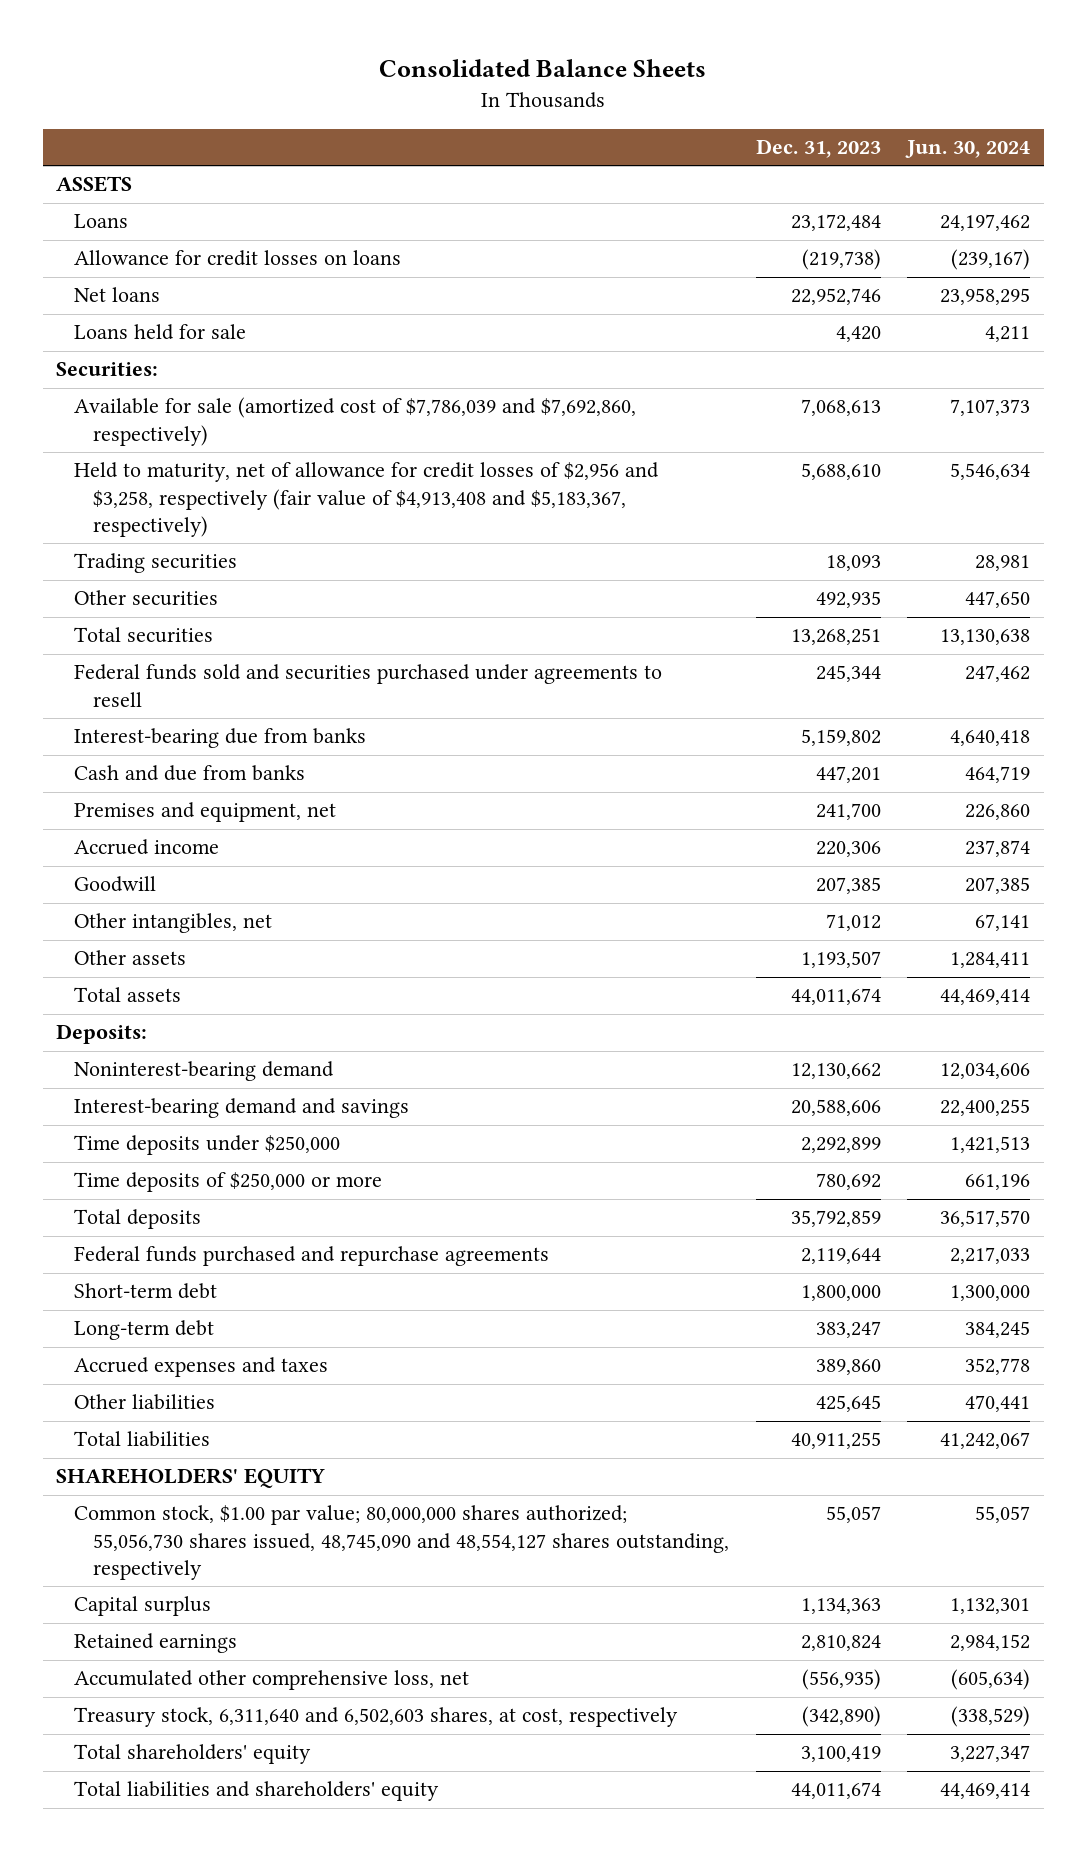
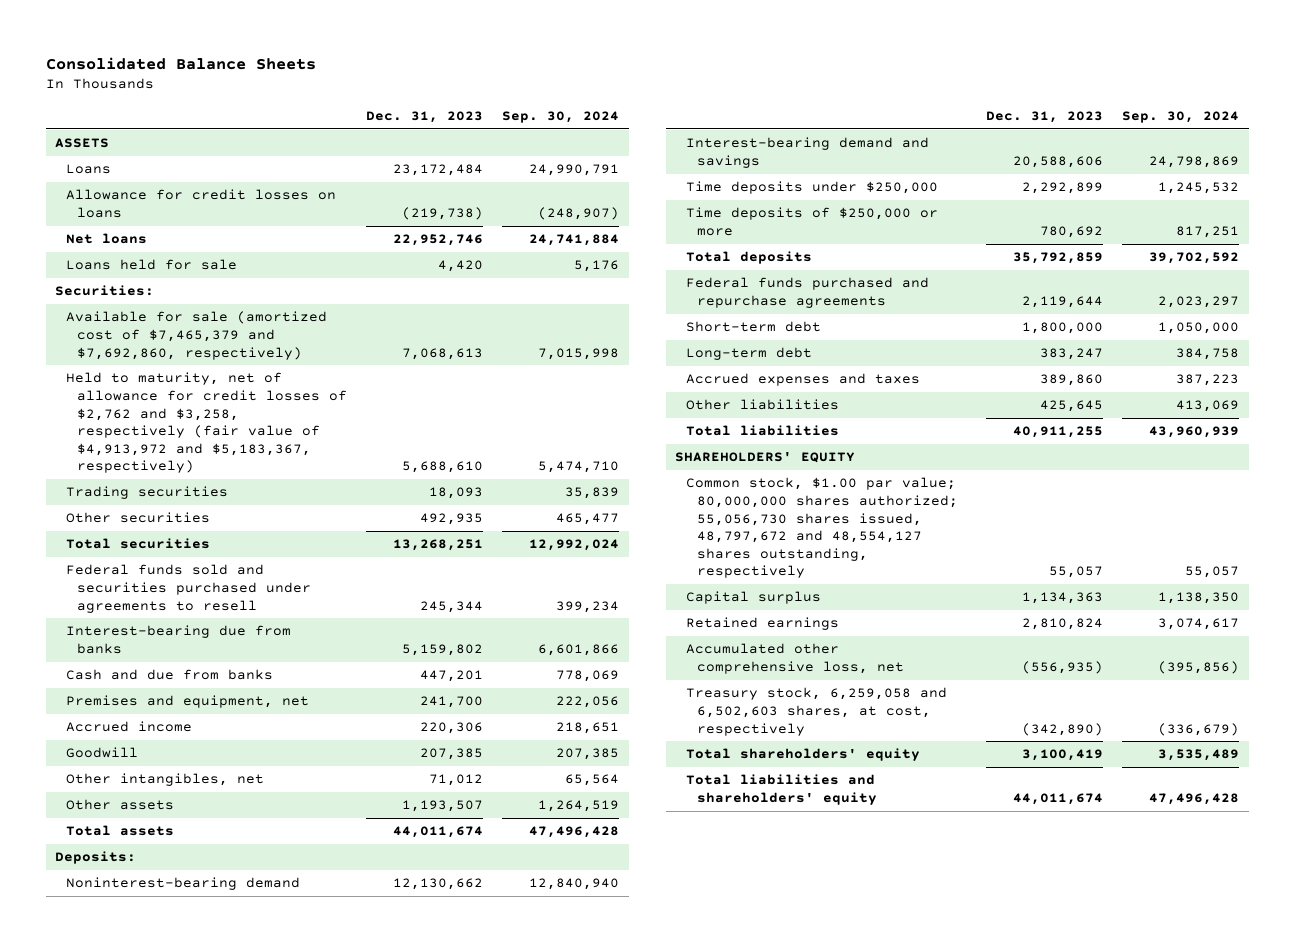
[905,140,1031,159] Jun. 30, 2024 -> none
none -> [502,111,620,124] Sep. 30, 2024
[74,397,637,446] Available for sale (amortized cost of $7,786,039 and $7,692,860, respectively) -> [66,311,328,360] Available for sale (amortized cost of $7,465,379 and $7,692,860, respectively)
[74,462,660,538] Held to maturity, net of allowance for credit losses of $2,956 and $3,258, respectively (fair value of $4,913,408 and $5,183,367, respectively) -> [66,372,348,474] Held to maturity, net of allowance for credit losses of $2,762 and $3,258, respectively (fair value of $4,913,972 and $5,183,367, respectively)
[74,1505,729,1581] Common stock, $1.00 par value; 80,000,000 shares authorized; 55,056,730 shares issued, 48,745,090 and 48,554,127 shares outstanding, respectively -> [686,477,958,579] Common stock, $1.00 par value; 80,000,000 shares authorized; 55,056,730 shares issued, 48,797,672 and 48,554,127 shares outstanding, respectively
[74,1707,679,1728] Treasury stock, 6,311,640 and 6,502,603 shares, at cost, respectively -> [686,687,948,736] Treasury stock, 6,259,058 and 6,502,603 shares, at cost, respectively

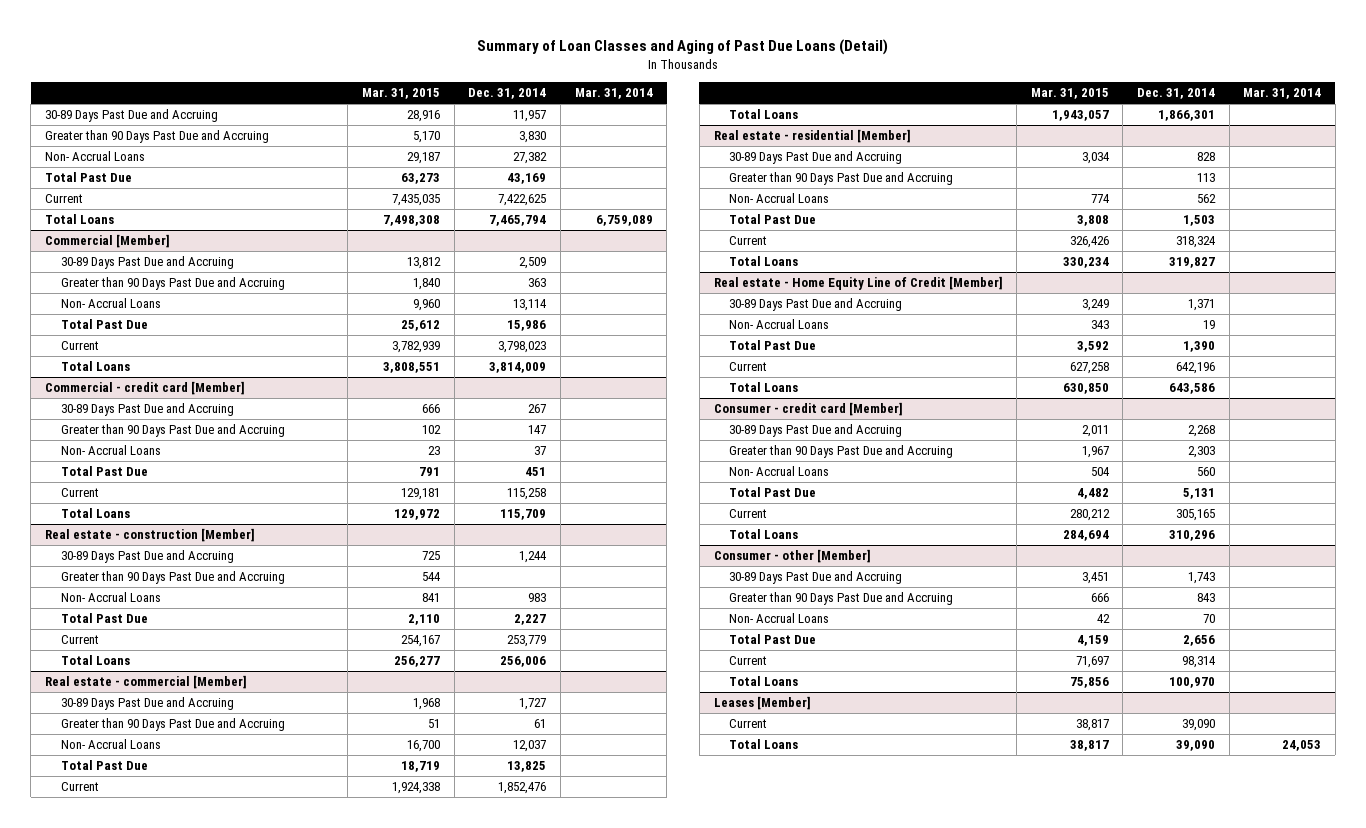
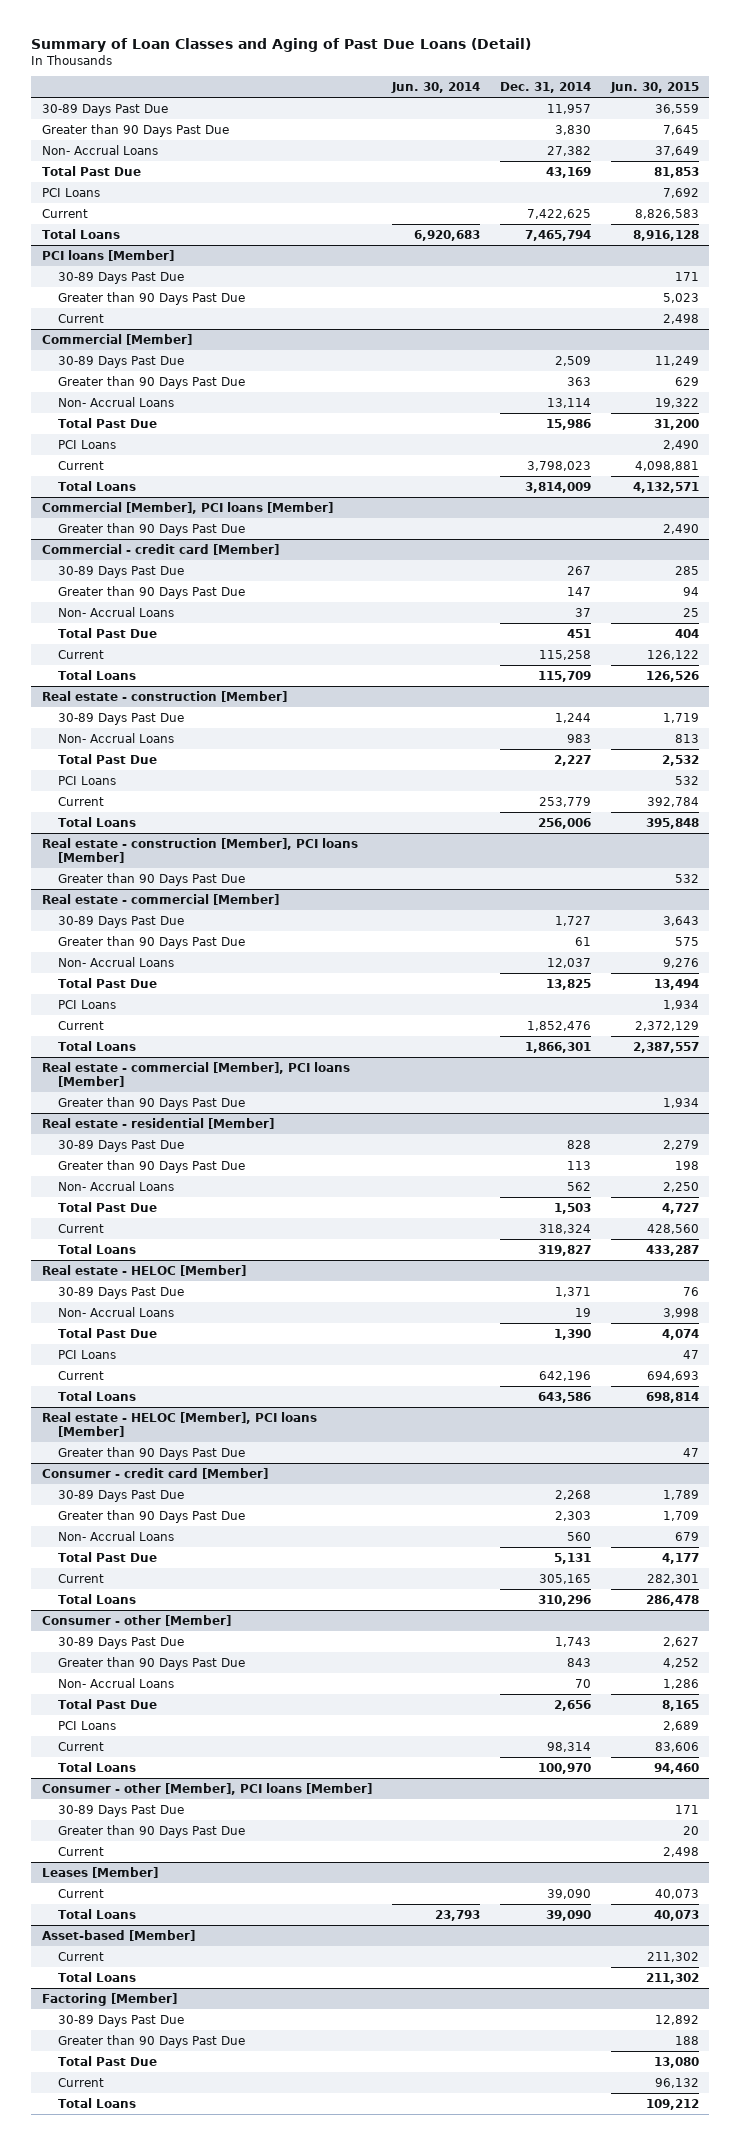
[362,88,441,100] Mar. 31, 2015 -> none
[574,88,653,100] Mar. 31, 2014 -> none
none -> [390,82,480,94] Jun. 30, 2014
none -> [610,82,700,94] Jun. 30, 2015
[44,109,218,123] 30-89 Days Past Due and Accruing -> [41,103,168,116] 30-89 Days Past Due
[44,130,269,144] Greater than 90 Days Past Due and Accruing -> [41,123,229,137] Greater than 90 Days Past Due
none -> [41,187,100,197] PCI Loans
none -> [41,249,174,261] PCI loans [Member]
none -> [58,271,185,284] 30-89 Days Past Due
none -> [58,291,246,305] Greater than 90 Days Past Due
none -> [58,313,105,323] Current
[60,256,234,270] 30-89 Days Past Due and Accruing -> [58,355,185,368] 30-89 Days Past Due
[60,277,285,291] Greater than 90 Days Past Due and Accruing -> [58,375,246,389] Greater than 90 Days Past Due
none -> [58,439,117,449] PCI Loans
none -> [41,501,333,514] Commercial [Member], PCI loans [Member]
none -> [58,522,246,536] Greater than 90 Days Past Due
[60,403,234,417] 30-89 Days Past Due and Accruing -> [58,565,185,578] 30-89 Days Past Due
[60,424,285,438] Greater than 90 Days Past Due and Accruing -> [58,585,246,599] Greater than 90 Days Past Due
[60,571,285,585] Greater than 90 Days Past Due and Accruing -> none
[60,550,234,564] 30-89 Days Past Due and Accruing -> [58,712,185,725] 30-89 Days Past Due
none -> [58,775,117,785] PCI Loans
none -> [41,837,358,863] Real estate - construction [Member], PCI loans [Member]
none -> [58,872,246,886] Greater than 90 Days Past Due
[60,697,234,711] 30-89 Days Past Due and Accruing -> [58,915,185,928] 30-89 Days Past Due
[60,718,285,732] Greater than 90 Days Past Due and Accruing -> [58,935,246,949] Greater than 90 Days Past Due
none -> [58,999,117,1009] PCI Loans
none -> [41,1061,350,1087] Real estate - commercial [Member], PCI loans [Member]
none -> [58,1096,246,1110] Greater than 90 Days Past Due
[729,151,903,165] 30-89 Days Past Due and Accruing -> [58,1139,185,1152] 30-89 Days Past Due
[729,172,954,186] Greater than 90 Days Past Due and Accruing -> [58,1159,246,1173] Greater than 90 Days Past Due
[713,276,1003,291] Real estate - Home Equity Line of Credit [Member] -> [41,1264,246,1276] Real estate - HELOC [Member]
[729,298,903,312] 30-89 Days Past Due and Accruing -> [58,1286,185,1299] 30-89 Days Past Due
none -> [58,1349,117,1359] PCI Loans
none -> [41,1411,317,1437] Real estate - HELOC [Member], PCI loans [Member]
none -> [58,1446,246,1460] Greater than 90 Days Past Due
[729,424,903,438] 30-89 Days Past Due and Accruing -> [58,1489,185,1502] 30-89 Days Past Due
[729,445,954,459] Greater than 90 Days Past Due and Accruing -> [58,1509,246,1523] Greater than 90 Days Past Due
[729,571,903,585] 30-89 Days Past Due and Accruing -> [58,1636,185,1649] 30-89 Days Past Due
[729,592,954,606] Greater than 90 Days Past Due and Accruing -> [58,1656,246,1670] Greater than 90 Days Past Due
none -> [58,1720,117,1730] PCI Loans
none -> [41,1782,372,1795] Consumer - other [Member], PCI loans [Member]
none -> [58,1804,185,1817] 30-89 Days Past Due
none -> [58,1824,246,1838] Greater than 90 Days Past Due
none -> [58,1846,105,1856] Current
none -> [41,1929,195,1941] Asset-based [Member]
none -> [58,1951,105,1961] Current
none -> [58,1971,137,1982] Total Loans
none -> [41,1992,177,2006] Factoring [Member]
none -> [58,2014,185,2027] 30-89 Days Past Due
none -> [58,2034,246,2048] Greater than 90 Days Past Due
none -> [58,2055,158,2066] Total Past Due
none -> [58,2077,105,2087] Current
none -> [58,2097,137,2108] Total Loans

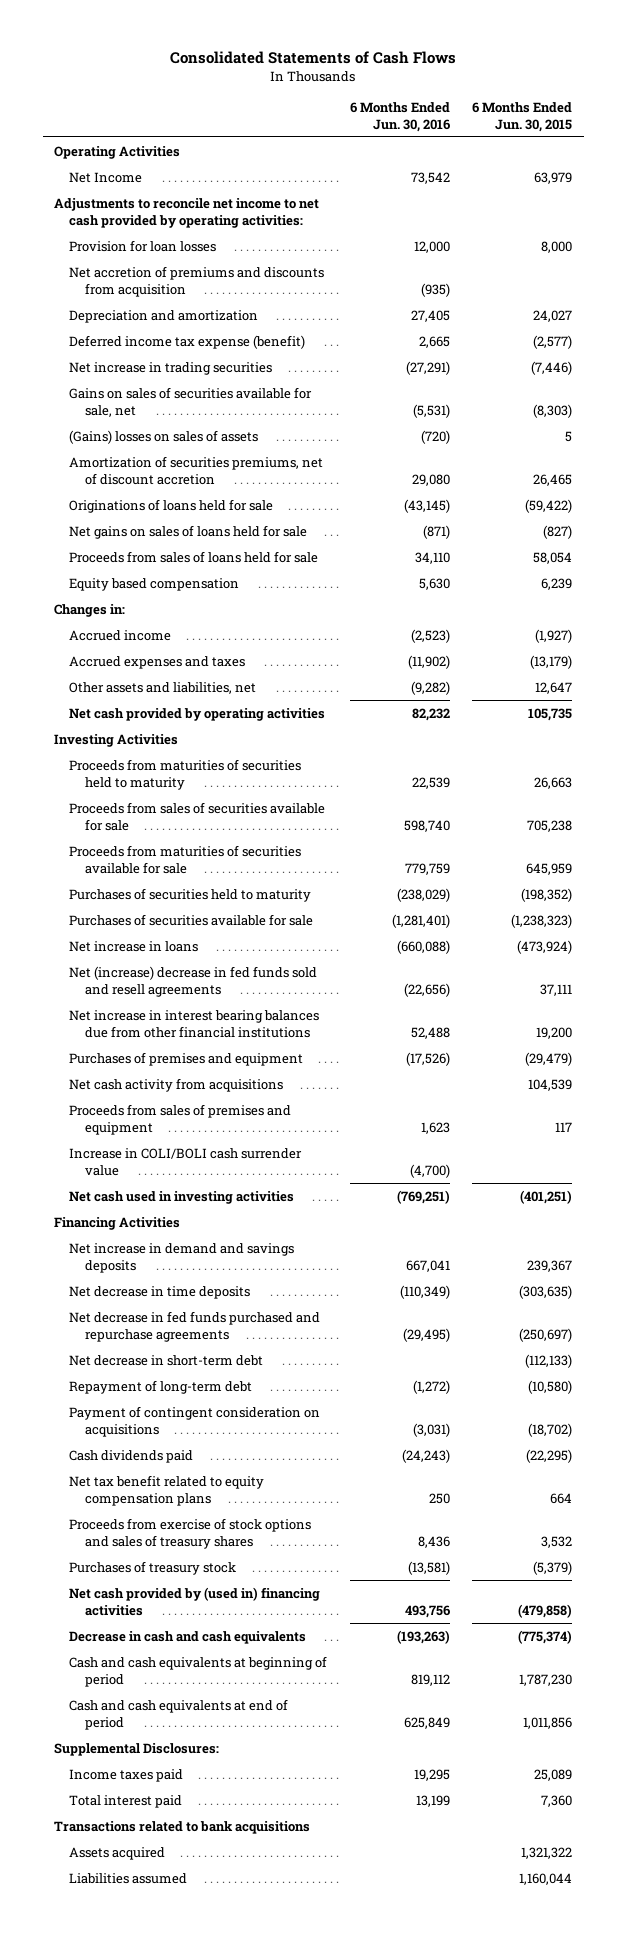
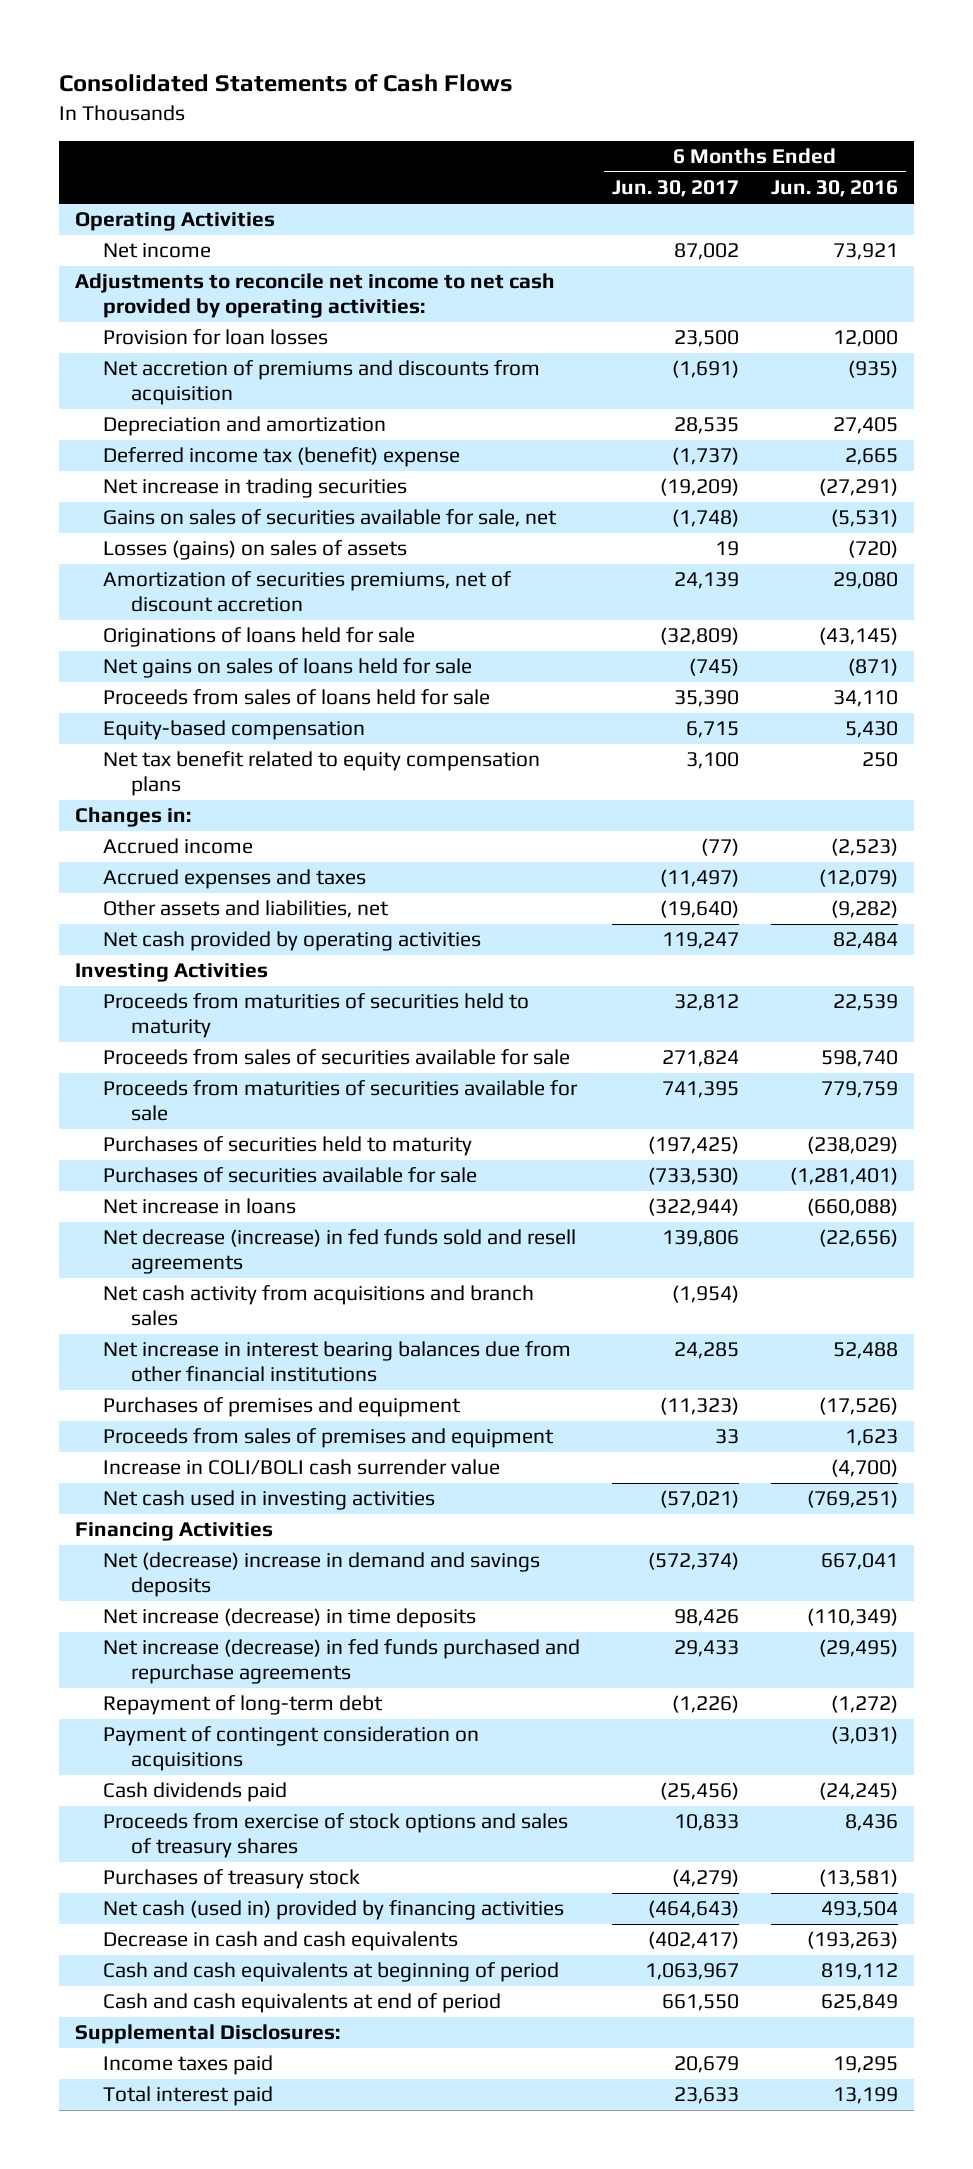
[472,101,573,132] 6 Months Ended Jun. 30, 2015 -> none
none -> [611,180,739,198] Jun. 30, 2017
[69,171,143,183] Net Income -> [102,243,211,259] Net income
[410,171,450,184] 73,542 -> [832,243,898,261] 73,921
[69,334,306,349] Deferred income tax expense (benefit) -> [102,447,460,468] Deferred income tax (benefit) expense
[69,429,259,444] (Gains) losses on sales of assets -> [102,540,407,561] Losses (gains) on sales of assets
[69,577,240,591] Equity based compensation -> [102,720,365,741] Equity-based compensation
[418,577,450,590] 5,630 -> [844,721,898,739] 5,430
[69,1474,265,1506] Net tax benefit related to equity compensation plans -> [102,751,540,797] Net tax benefit related to equity compensation plans
[407,654,450,669] (11,902) -> [818,869,898,888] (12,079)
[411,707,450,721] 82,232 -> [832,932,898,950] 82,484
[69,965,318,997] Net (increase) decrease in fed funds sold and resell agreements -> [102,1229,576,1275] Net decrease (increase) in fed funds sold and resell agreements
none -> [102,1285,534,1327] Net cash activity from acquisitions and branch sales
[69,1077,284,1092] Net cash activity from acquisitions -> none
[69,1354,264,1366] Net decrease in short-term debt -> none
[69,1242,295,1273] Net increase in demand and savings deposits -> [102,1552,540,1598] Net (decrease) increase in demand and savings deposits
[69,1285,251,1299] Net decrease in time deposits -> [102,1608,476,1629] Net increase (decrease) in time deposits
[69,1310,321,1342] Net decrease in fed funds purchased and repurchase agreements -> [102,1639,580,1685] Net increase (decrease) in fed funds purchased and repurchase agreements
[401,1448,450,1463] (24,243) -> [818,1782,898,1801] (24,245)
[69,1586,321,1616] Net cash provided by (used in) financing activities -> [102,1900,564,1921] Net cash (used in) provided by financing activities
[404,1604,450,1618] 493,756 -> [820,1901,898,1919] 493,504
[54,1820,311,1834] Transactions related to bank acquisitions -> none
[69,1846,166,1860] Assets acquired -> none
[69,1872,188,1884] Liabilities assumed -> none

